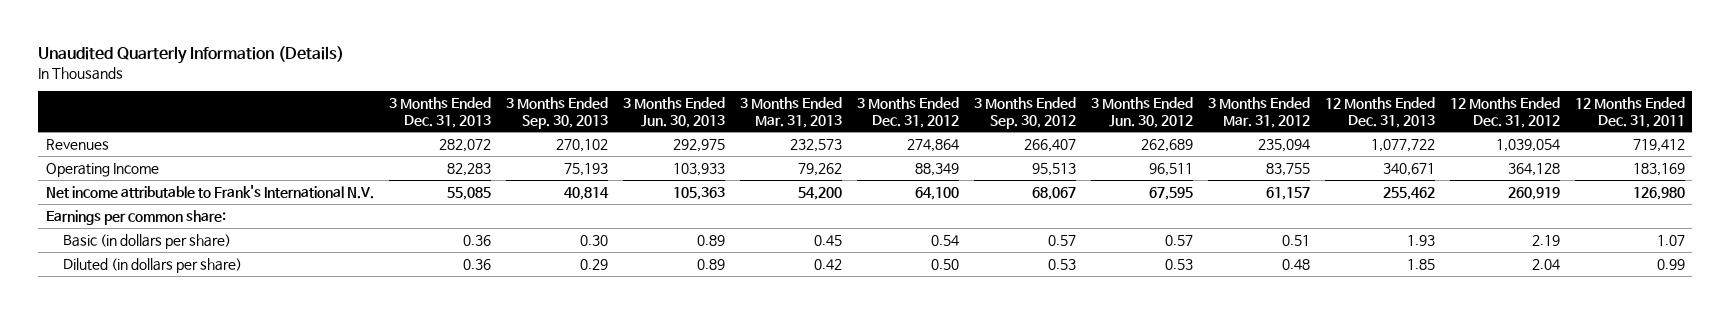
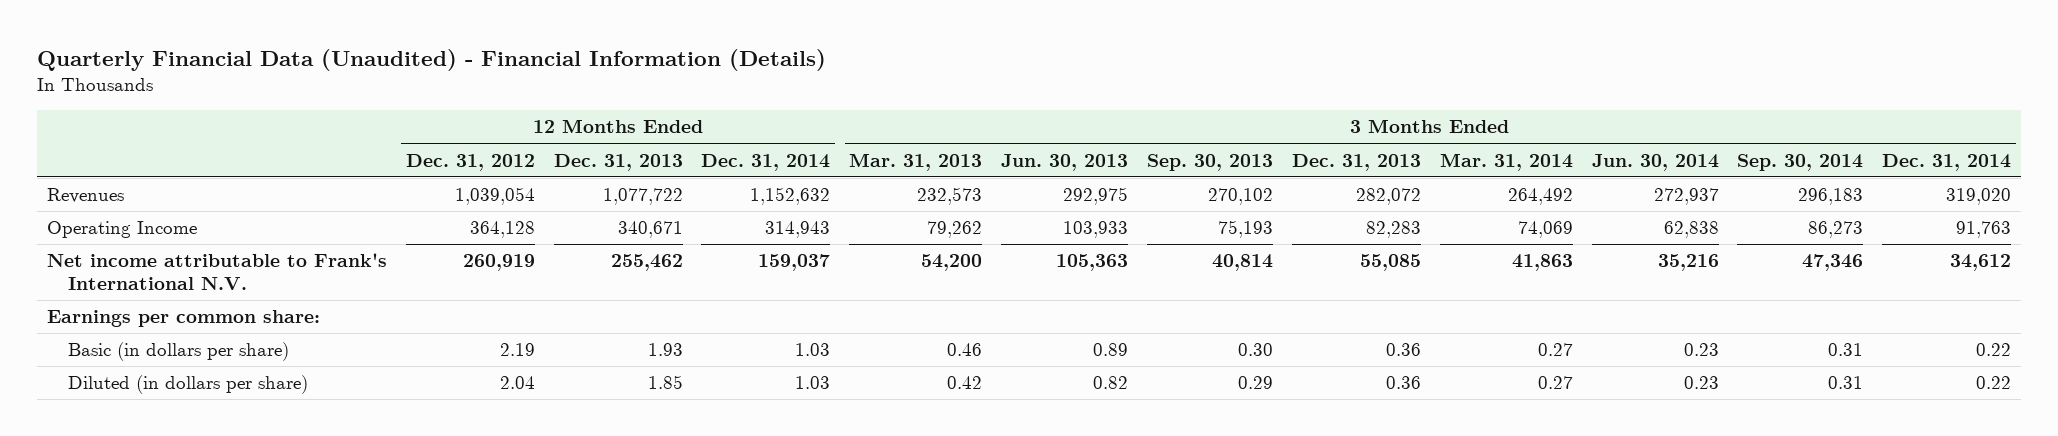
[38,46,345,65] Unaudited Quarterly Information (Details) -> [37,49,827,72] Quarterly Financial Data (Unaudited) - Financial Information (Details)
[856,96,959,128] 3 Months Ended Dec. 31, 2012 -> none
[973,96,1076,129] 3 Months Ended Sep. 30, 2012 -> none
[1090,96,1193,128] 3 Months Ended Jun. 30, 2012 -> none
[1207,96,1310,128] 3 Months Ended Mar. 31, 2012 -> none
[1574,96,1685,128] 12 Months Ended Dec. 31, 2011 -> none
none -> [701,153,831,171] Dec. 31, 2014
none -> [1439,152,1573,171] Mar. 31, 2014
none -> [1591,153,1719,171] Jun. 30, 2014
none -> [1737,153,1864,171] Sep. 30, 2014
none -> [1882,153,2012,171] Dec. 31, 2014
[813,234,842,246] 0.45 -> [947,343,983,357] 0.46
[696,258,725,270] 0.89 -> [1093,376,1129,390] 0.82

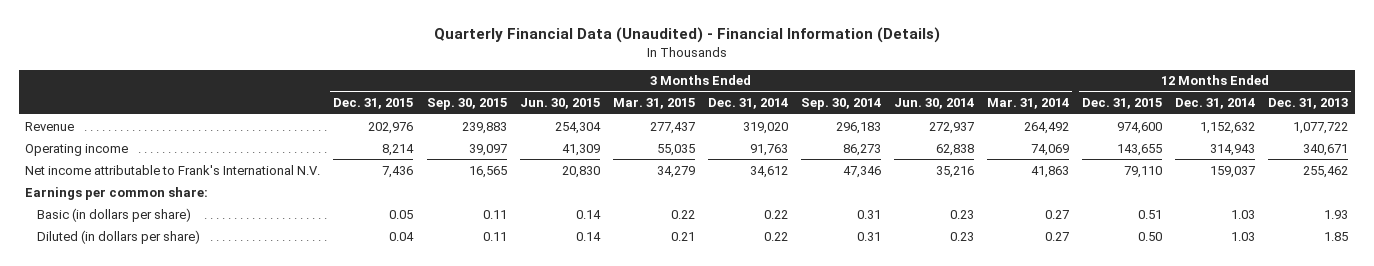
[405,153,535,171] Dec. 31, 2012 -> none
[849,152,983,171] Mar. 31, 2013 -> none
[1001,153,1129,171] Jun. 30, 2013 -> none
[1147,153,1274,171] Sep. 30, 2013 -> none
[1291,153,1421,171] Dec. 31, 2013 -> none
none -> [333,98,414,110] Dec. 31, 2015
none -> [426,98,507,111] Sep. 30, 2015
none -> [519,98,600,110] Jun. 30, 2015
none -> [612,98,695,110] Mar. 31, 2015
none -> [1081,98,1162,110] Dec. 31, 2015
[46,188,124,204] Revenues -> [25,121,75,131] Revenue
[46,221,197,239] Operating Income -> [25,143,129,156] Operating income

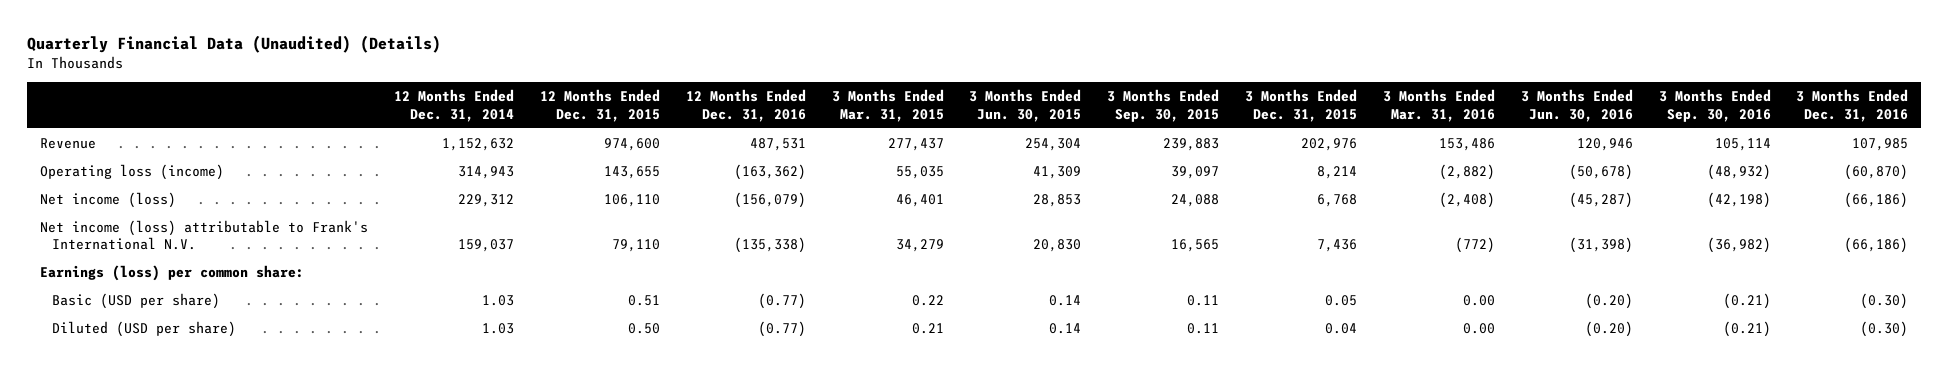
[433,27,940,44] Quarterly Financial Data (Unaudited) - Financial Information (Details) -> [27,35,442,54] Quarterly Financial Data (Unaudited) (Details)
[707,98,788,110] Dec. 31, 2014 -> none
[800,98,881,111] Sep. 30, 2014 -> none
[893,98,974,110] Jun. 30, 2014 -> none
[986,98,1069,110] Mar. 31, 2014 -> none
[1268,98,1349,110] Dec. 31, 2013 -> none
none -> [685,89,806,122] 12 Months Ended Dec. 31, 2016
none -> [1382,89,1495,122] 3 Months Ended Mar. 31, 2016
none -> [1520,89,1633,122] 3 Months Ended Jun. 30, 2016
none -> [1658,89,1771,122] 3 Months Ended Sep. 30, 2016
none -> [1796,89,1909,122] 3 Months Ended Dec. 31, 2016
[25,143,129,156] Operating income -> [40,163,225,180] Operating loss (income)
none -> [40,191,177,208] Net income (loss)
[25,164,321,175] Net income attributable to Frank's International N.V. -> [40,219,369,251] Net income (loss) attributable to Frank's International N.V.
[25,186,209,200] Earnings per common share: -> [40,264,305,281] Earnings (loss) per common share:
[37,207,192,222] Basic (in dollars per share) -> [52,292,221,309] Basic (USD per share)
[37,229,201,244] Diluted (in dollars per share) -> [52,320,237,337] Diluted (USD per share)

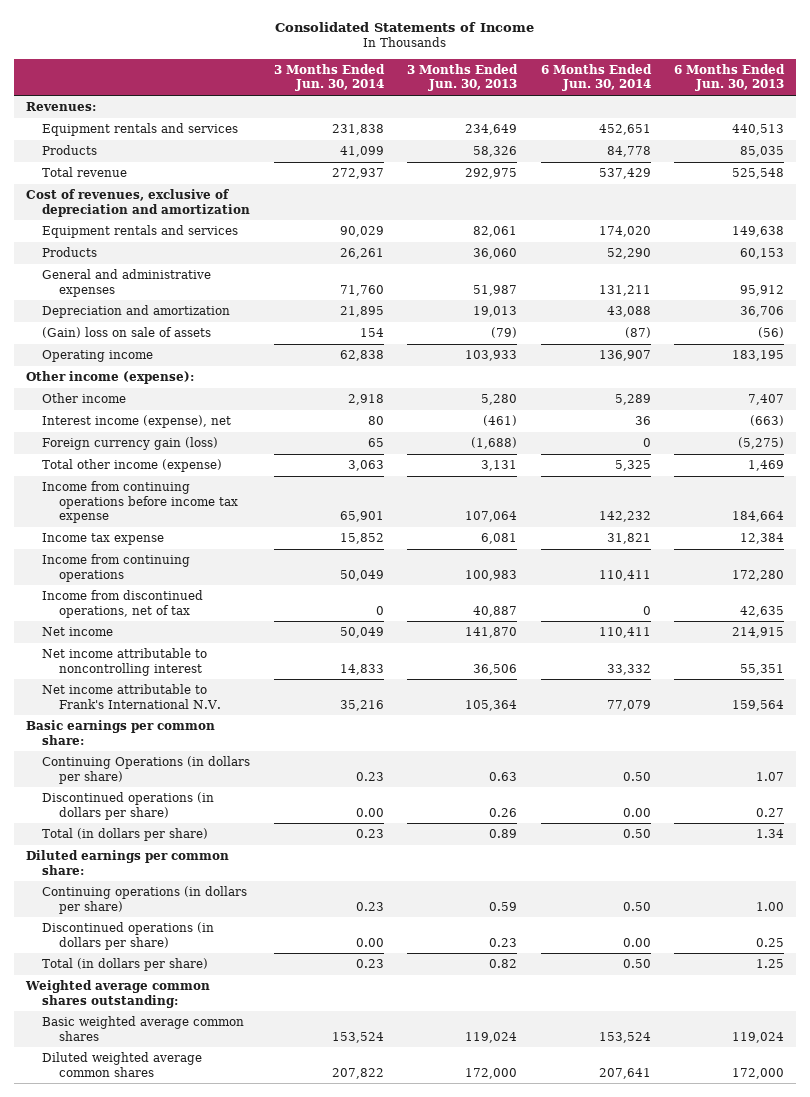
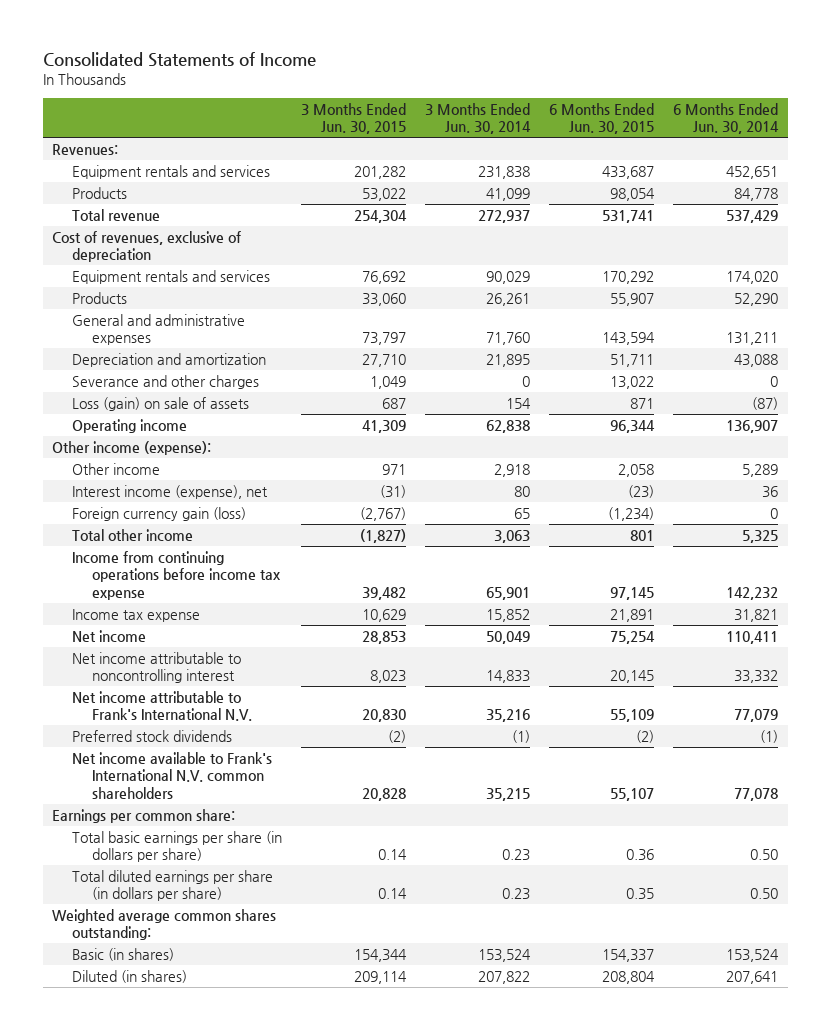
[407,63,519,92] 3 Months Ended Jun. 30, 2013 -> none
[674,63,786,92] 6 Months Ended Jun. 30, 2013 -> none
none -> [301,102,407,135] 3 Months Ended Jun. 30, 2015
none -> [549,102,655,135] 6 Months Ended Jun. 30, 2015
[25,188,251,217] Cost of revenues, exclusive of depreciation and amortization -> [52,230,242,263] Cost of revenues, exclusive of depreciation
none -> [72,374,260,389] Severance and other charges
[42,326,212,338] (Gain) loss on sale of assets -> [72,396,250,411] Loss (gain) on sale of assets
[42,458,223,472] Total other income (expense) -> [72,528,194,541] Total other income
[42,553,191,582] Income from continuing operations -> none
[42,589,204,618] Income from discontinued operations, net of tax -> none
[42,755,251,784] Continuing Operations (in dollars per share) -> none
[42,791,215,820] Discontinued operations (in dollars per share) -> none
[25,849,229,875] Diluted earnings per common share: -> none
[42,885,248,914] Continuing operations (in dollars per share) -> none
[42,921,215,950] Discontinued operations (in dollars per share) -> none
none -> [72,729,233,742] Preferred stock dividends
none -> [72,751,273,799] Net income available to Frank's International N.V. common shareholders
[25,719,215,745] Basic earnings per common share: -> [52,808,236,823] Earnings per common share:
[42,827,209,841] Total (in dollars per share) -> [72,830,283,863] Total basic earnings per share (in dollars per share)
[42,957,209,971] Total (in dollars per share) -> [72,869,274,902] Total diluted earnings per share (in dollars per share)
[42,1015,245,1041] Basic weighted average common shares -> [72,947,175,961] Basic (in shares)
[42,1051,203,1077] Diluted weighted average common shares -> [72,969,188,983] Diluted (in shares)

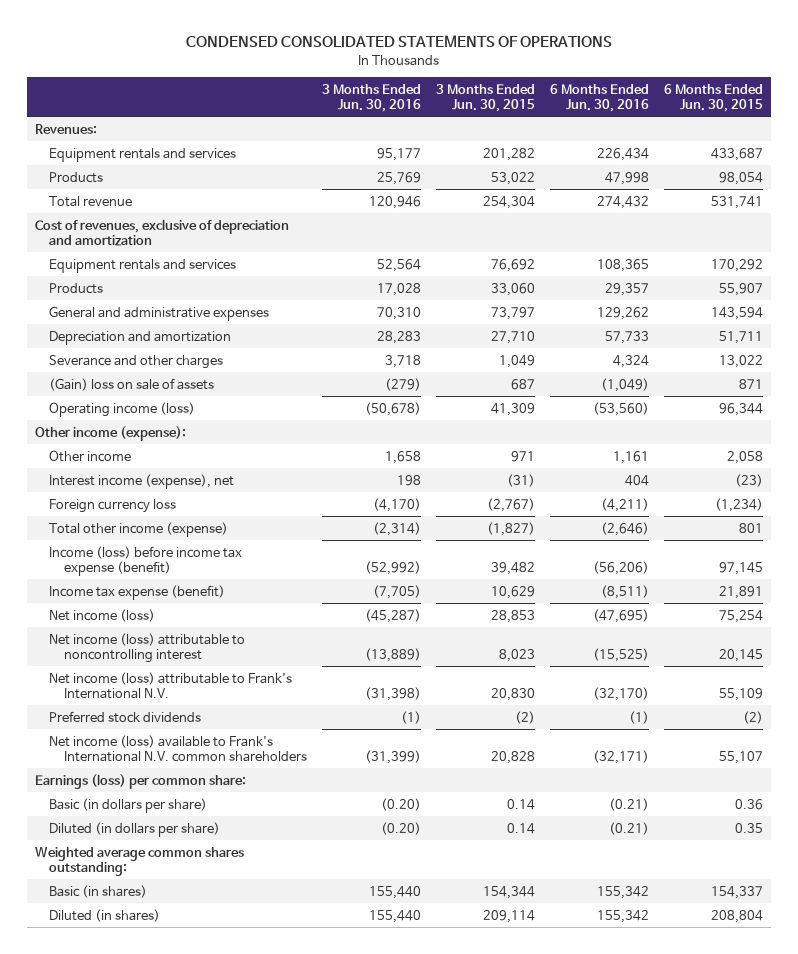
[42,51,316,67] Consolidated Statements of Income -> [186,35,613,48] CONDENSED CONSOLIDATED STATEMENTS OF OPERATIONS
[425,102,532,135] 3 Months Ended Jun. 30, 2014 -> none
[673,102,780,135] 6 Months Ended Jun. 30, 2014 -> none
none -> [322,83,422,113] 3 Months Ended Jun. 30, 2016
none -> [550,83,650,113] 6 Months Ended Jun. 30, 2016
[52,230,242,263] Cost of revenues, exclusive of depreciation -> [34,218,289,246] Cost of revenues, exclusive of depreciation and amortization
[72,396,250,411] Loss (gain) on sale of assets -> [49,377,215,391] (Gain) loss on sale of assets
[72,418,188,433] Operating income -> [49,401,196,417] Operating income (loss)
[72,506,247,521] Foreign currency gain (loss) -> [49,498,177,513] Foreign currency loss
[72,528,194,541] Total other income -> [49,521,229,537] Total other income (expense)
[72,550,281,600] Income from continuing operations before income tax expense -> [49,545,243,576] Income (loss) before income tax expense (benefit)
[72,608,201,622] Income tax expense -> [49,584,226,600] Income tax expense (benefit)
[72,629,147,642] Net income -> [49,608,156,622] Net income (loss)
[72,651,242,684] Net income attributable to noncontrolling interest -> [49,632,246,663] Net income (loss) attributable to noncontrolling interest
[72,690,252,722] Net income attributable to Frank's International N.V. -> [49,671,293,699] Net income (loss) attributable to Frank's International N.V.
[72,751,273,799] Net income available to Frank's International N.V. common shareholders -> [49,734,308,762] Net income (loss) available to Frank's International N.V. common shareholders
[52,808,236,823] Earnings per common share: -> [34,773,246,789] Earnings (loss) per common share:
[72,830,283,863] Total basic earnings per share (in dollars per share) -> [49,797,208,813] Basic (in dollars per share)
[72,869,274,902] Total diluted earnings per share (in dollars per share) -> [49,821,221,837] Diluted (in dollars per share)

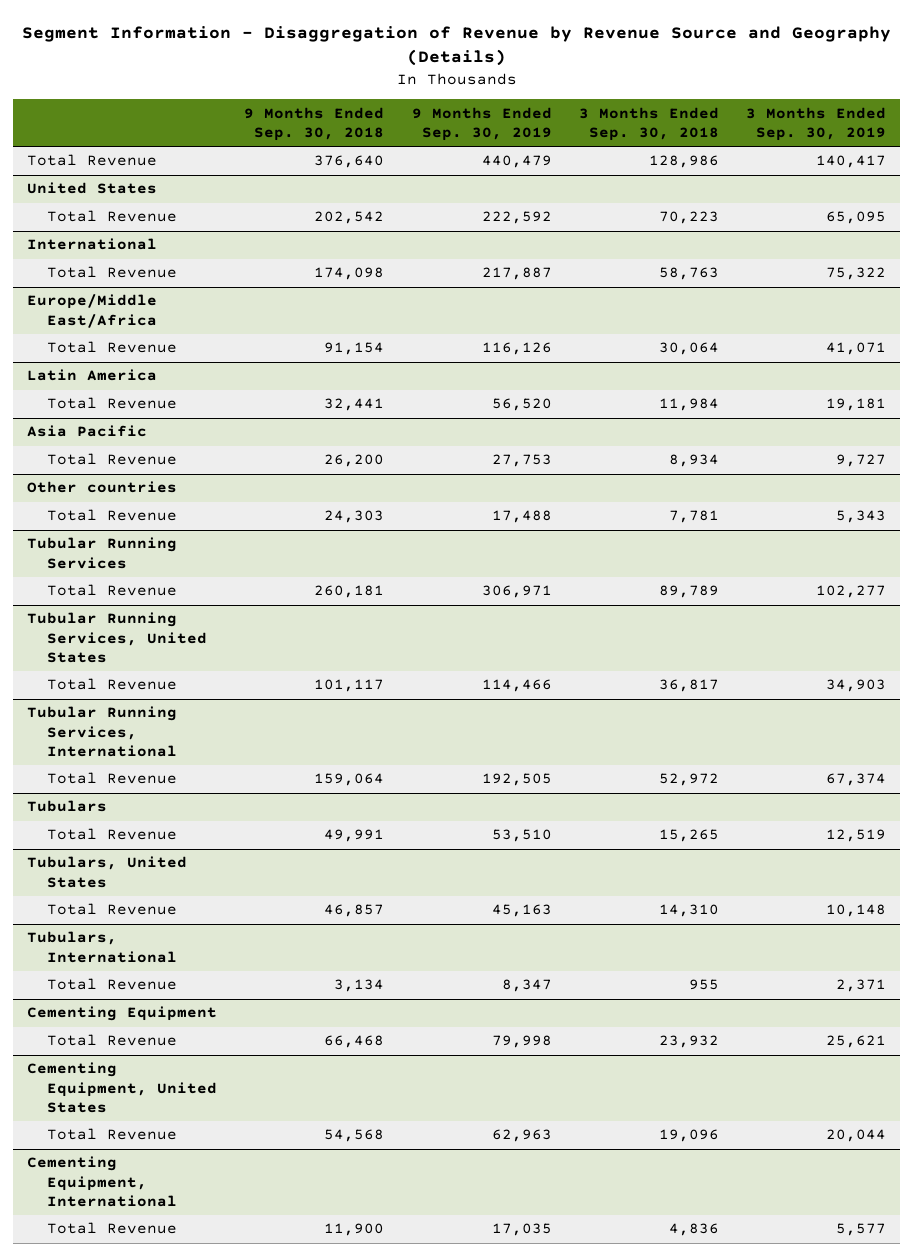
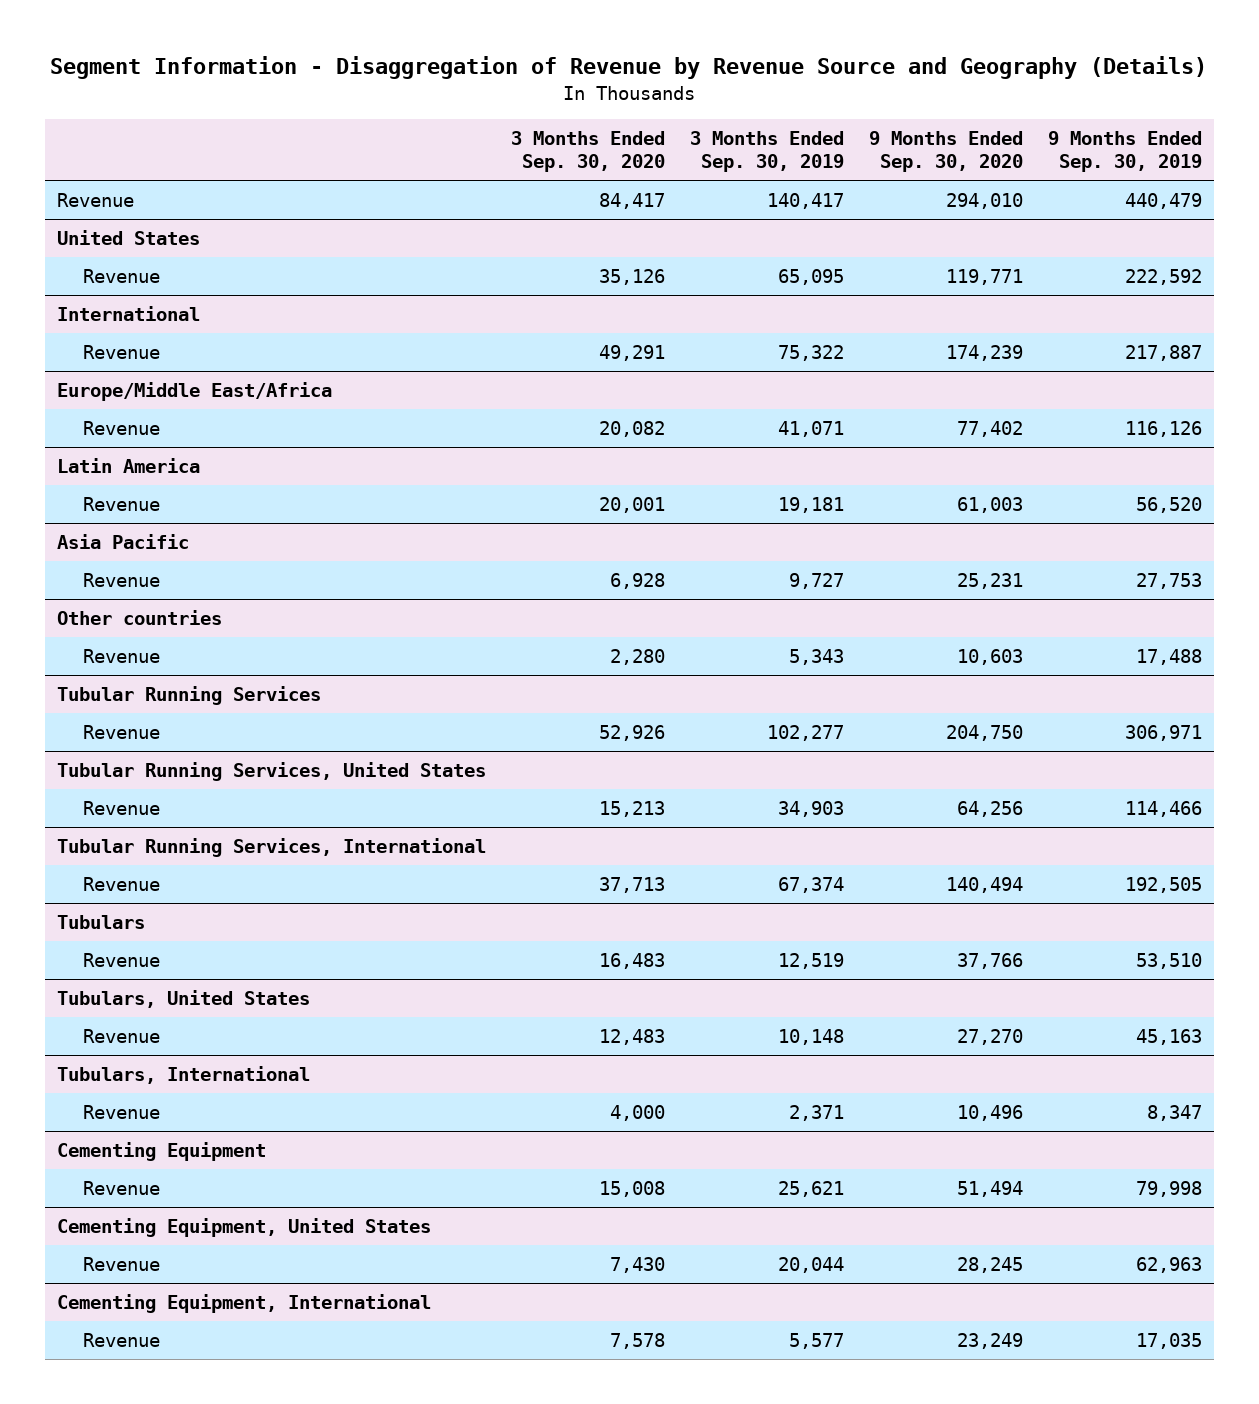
[244,106,385,142] 9 Months Ended Sep. 30, 2018 -> none
[578,106,719,142] 3 Months Ended Sep. 30, 2018 -> none
none -> [511,130,666,173] 3 Months Ended Sep. 30, 2020
none -> [868,130,1023,173] 9 Months Ended Sep. 30, 2020
[27,154,158,167] Total Revenue -> [57,192,135,207] Revenue
[46,210,177,223] Total Revenue -> [83,268,161,283] Revenue
[46,266,177,279] Total Revenue -> [83,344,161,359] Revenue
[46,341,177,354] Total Revenue -> [83,420,161,435] Revenue
[46,397,177,410] Total Revenue -> [83,496,161,511] Revenue
[46,453,177,466] Total Revenue -> [83,572,161,587] Revenue
[46,509,177,522] Total Revenue -> [83,648,161,663] Revenue
[46,584,177,597] Total Revenue -> [83,724,161,739] Revenue
[46,678,177,691] Total Revenue -> [83,800,161,815] Revenue
[46,772,177,785] Total Revenue -> [83,876,161,891] Revenue
[46,828,177,841] Total Revenue -> [83,952,161,967] Revenue
[46,903,177,916] Total Revenue -> [83,1028,161,1043] Revenue
[46,978,177,991] Total Revenue -> [83,1104,161,1119] Revenue
[46,1034,177,1047] Total Revenue -> [83,1180,161,1195] Revenue
[46,1128,177,1141] Total Revenue -> [83,1256,161,1271] Revenue
[46,1222,177,1235] Total Revenue -> [83,1332,161,1347] Revenue

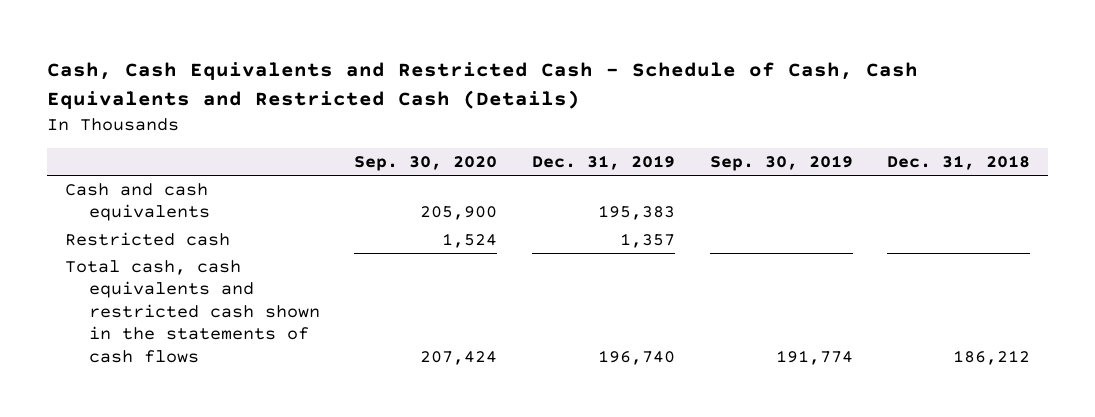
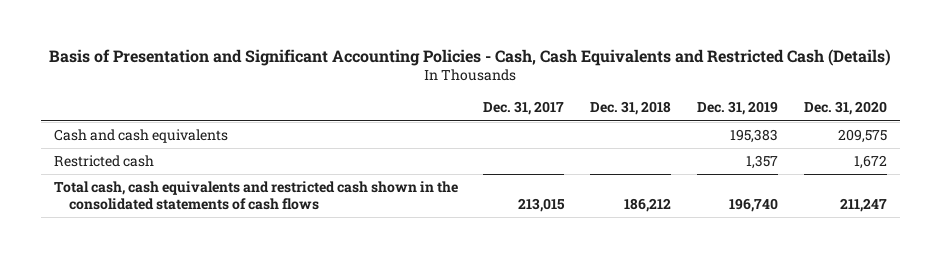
[47,62,919,109] Cash, Cash Equivalents and Restricted Cash - Schedule of Cash, Cash Equivalents and Restricted Cash (Details) -> [49,48,892,66] Basis of Presentation and Significant Accounting Policies - Cash, Cash Equivalents and Restricted Cash (Details)
[354,156,498,172] Sep. 30, 2020 -> none
[709,155,853,172] Sep. 30, 2019 -> none
none -> [483,101,565,116] Dec. 31, 2017
none -> [804,101,888,116] Dec. 31, 2020
[64,260,320,363] Total cash, cash equivalents and restricted cash shown in the statements of cash flows -> [53,181,458,211] Total cash, cash equivalents and restricted cash shown in the consolidated statements of cash flows

